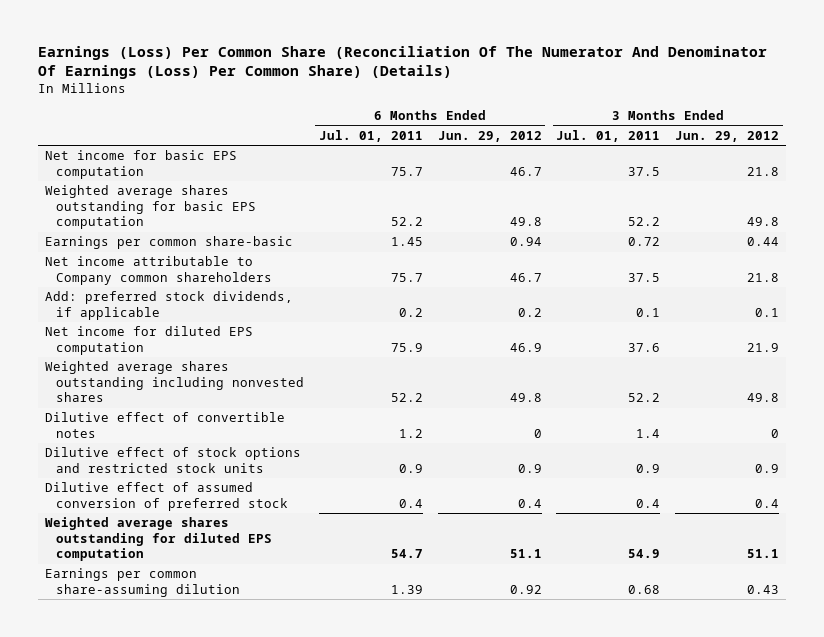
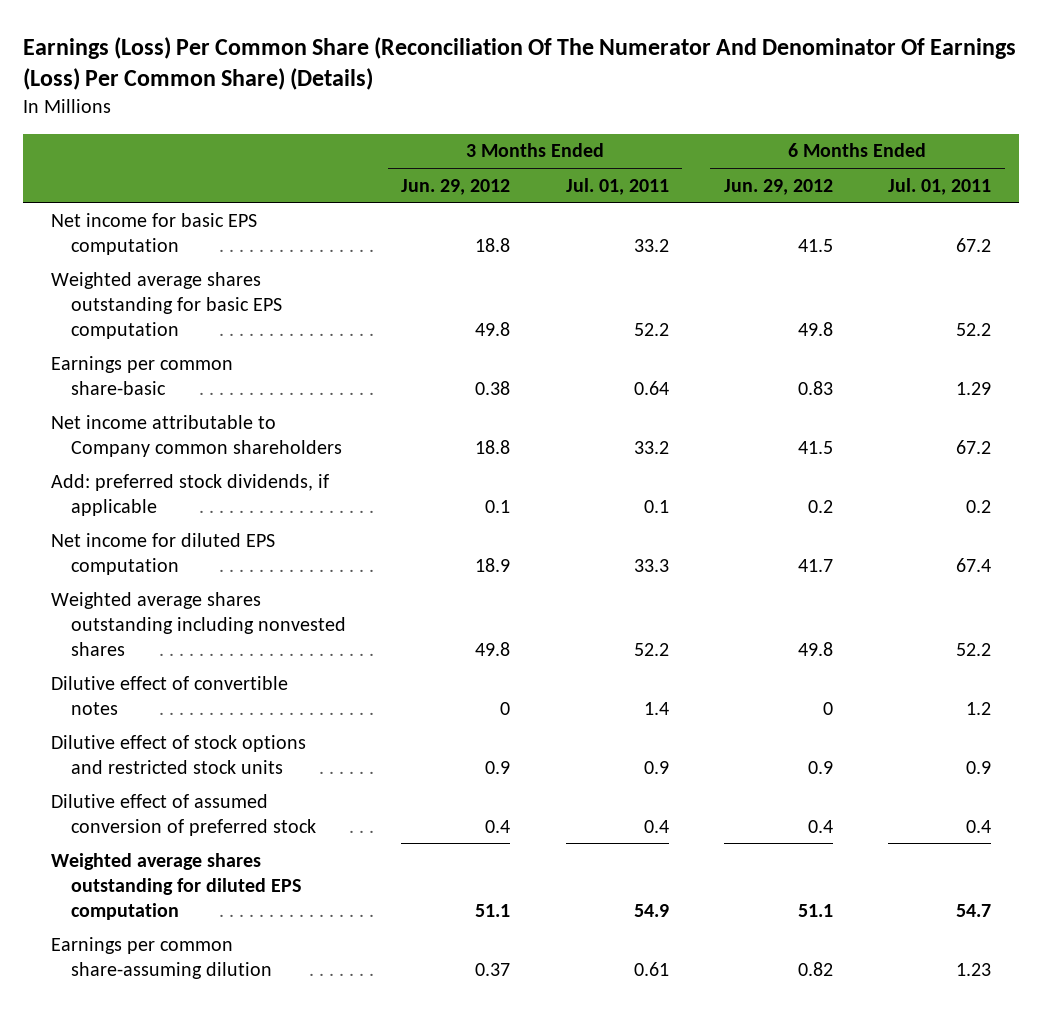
[391,166,424,176] 75.7 -> [955,237,991,252] 67.2
[509,166,542,176] 46.7 -> [797,238,833,252] 41.5
[628,166,661,176] 37.5 -> [633,238,669,252] 33.2
[746,166,779,176] 21.8 -> [475,237,511,252] 18.8
[391,237,424,247] 1.45 -> [955,381,991,395] 1.29
[509,237,542,247] 0.94 -> [797,380,833,395] 0.83
[628,237,661,247] 0.72 -> [633,380,669,395] 0.64
[746,237,779,247] 0.44 -> [475,380,511,395] 0.38
[391,272,424,282] 75.7 -> [955,439,991,454] 67.2
[509,272,542,282] 46.7 -> [797,440,833,454] 41.5
[628,272,661,282] 37.5 -> [633,440,669,454] 33.2
[746,272,779,282] 21.8 -> [475,439,511,454] 18.8
[391,342,424,352] 75.9 -> [955,557,991,572] 67.4
[509,342,542,352] 46.9 -> [797,558,833,572] 41.7
[628,342,661,352] 37.6 -> [633,558,669,572] 33.3
[746,342,779,352] 21.9 -> [475,557,511,572] 18.9
[391,584,424,594] 1.39 -> [955,962,991,976] 1.23
[509,584,542,594] 0.92 -> [797,961,833,976] 0.82
[628,584,661,594] 0.68 -> [633,961,669,976] 0.61
[746,584,779,594] 0.43 -> [475,962,511,976] 0.37

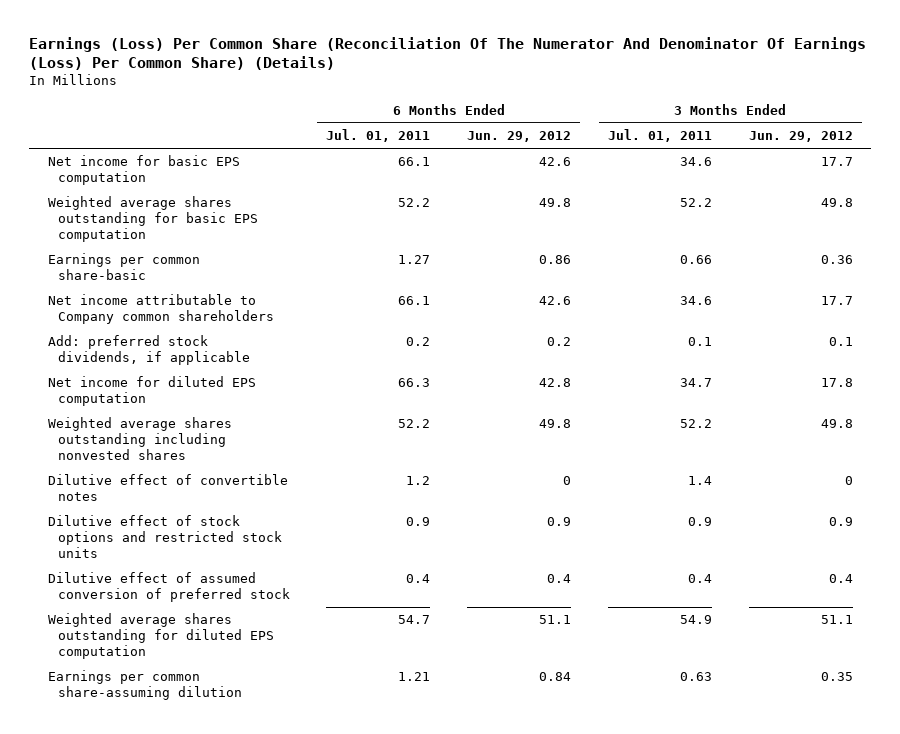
[475,237,511,252] 18.8 -> [820,157,853,167] 17.7
[633,238,669,252] 33.2 -> [679,157,712,167] 34.6
[797,238,833,252] 41.5 -> [539,157,572,167] 42.6
[955,237,991,252] 67.2 -> [398,157,431,167] 66.1
[475,380,511,395] 0.38 -> [820,255,853,265] 0.36
[633,380,669,395] 0.64 -> [679,255,712,265] 0.66
[797,380,833,395] 0.83 -> [539,255,572,265] 0.86
[955,381,991,395] 1.29 -> [398,255,431,265] 1.27
[475,439,511,454] 18.8 -> [820,296,853,306] 17.7
[633,440,669,454] 33.2 -> [679,296,712,306] 34.6
[797,440,833,454] 41.5 -> [539,296,572,306] 42.6
[955,439,991,454] 67.2 -> [398,296,431,306] 66.1
[475,557,511,572] 18.9 -> [820,378,853,388] 17.8
[633,558,669,572] 33.3 -> [679,378,712,388] 34.7
[797,558,833,572] 41.7 -> [539,378,572,388] 42.8
[955,557,991,572] 67.4 -> [398,378,431,388] 66.3
[475,962,511,976] 0.37 -> [820,672,853,682] 0.35
[633,961,669,976] 0.61 -> [679,672,712,682] 0.63
[797,961,833,976] 0.82 -> [539,672,572,682] 0.84
[955,962,991,976] 1.23 -> [398,672,431,682] 1.21

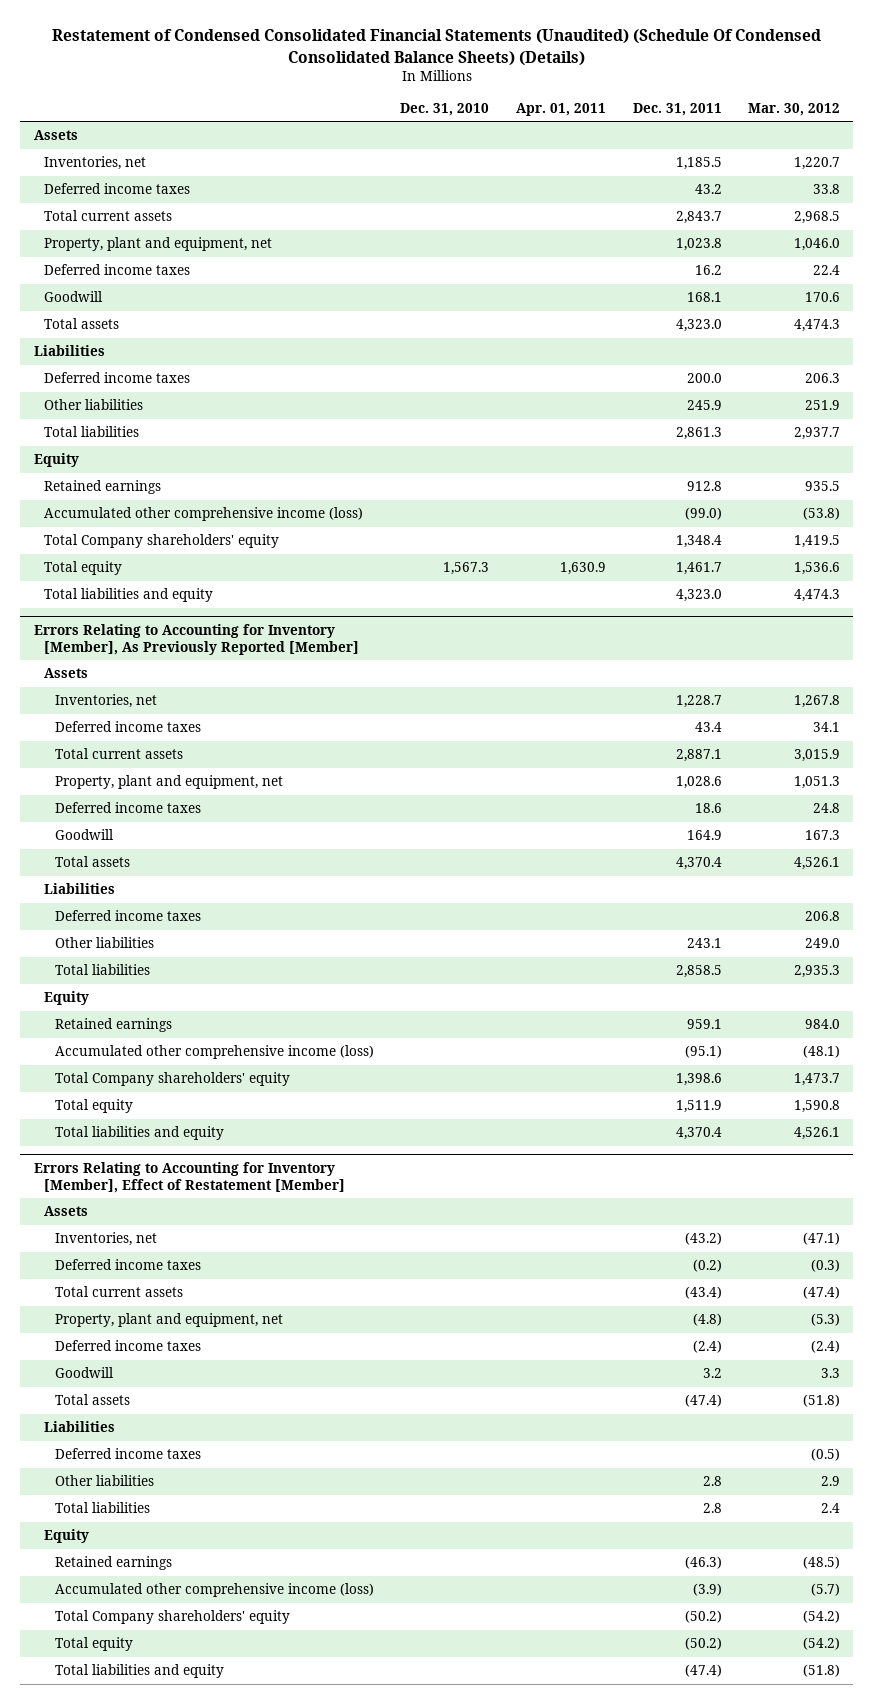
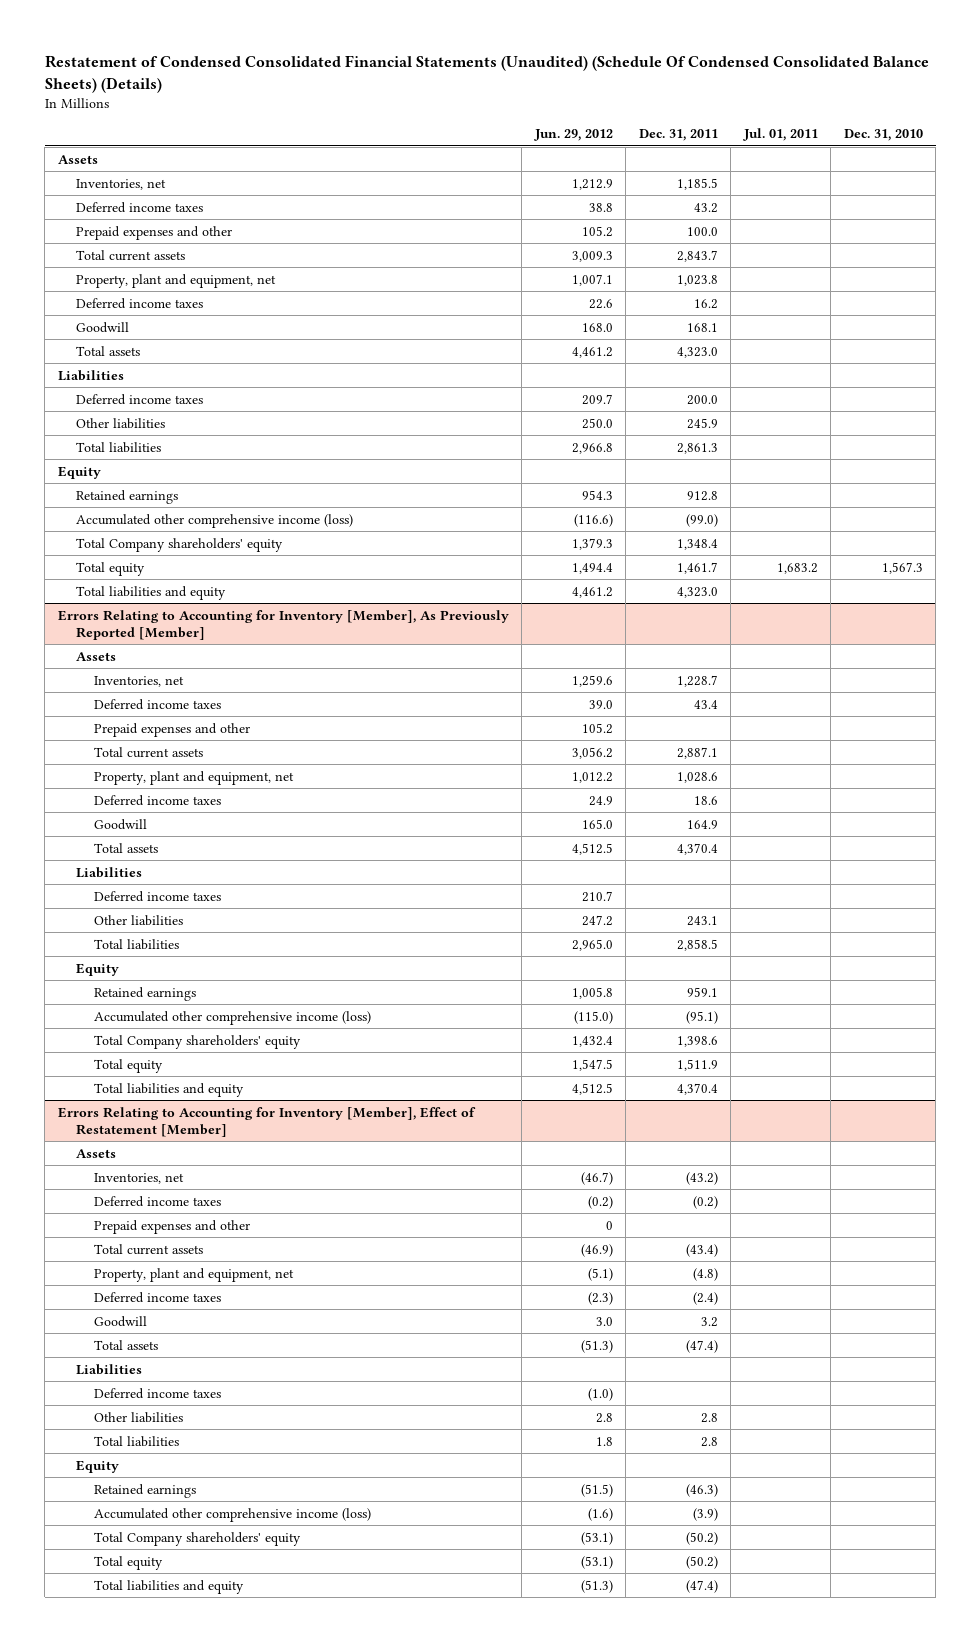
[515,102,606,116] Apr. 01, 2011 -> none
[748,102,841,116] Mar. 30, 2012 -> none
none -> [533,129,613,142] Jun. 29, 2012
none -> [742,128,818,142] Jul. 01, 2011
none -> [75,225,232,240] Prepaid expenses and other
none -> [94,722,251,737] Prepaid expenses and other
none -> [94,1219,251,1234] Prepaid expenses and other

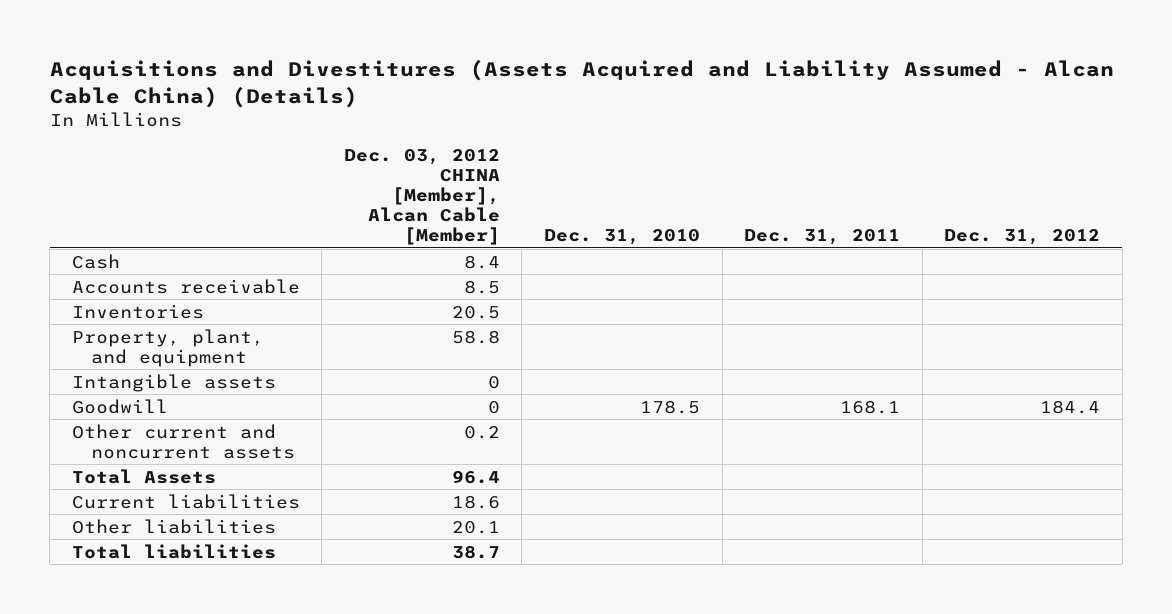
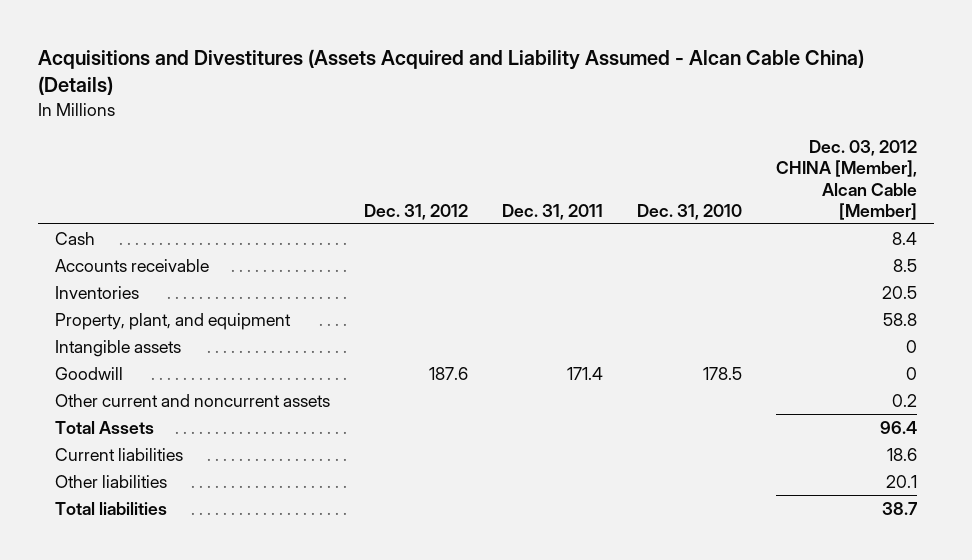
[840,399,901,414] 168.1 -> [567,366,604,380] 171.4
[1040,399,1101,414] 184.4 -> [429,366,469,380] 187.6

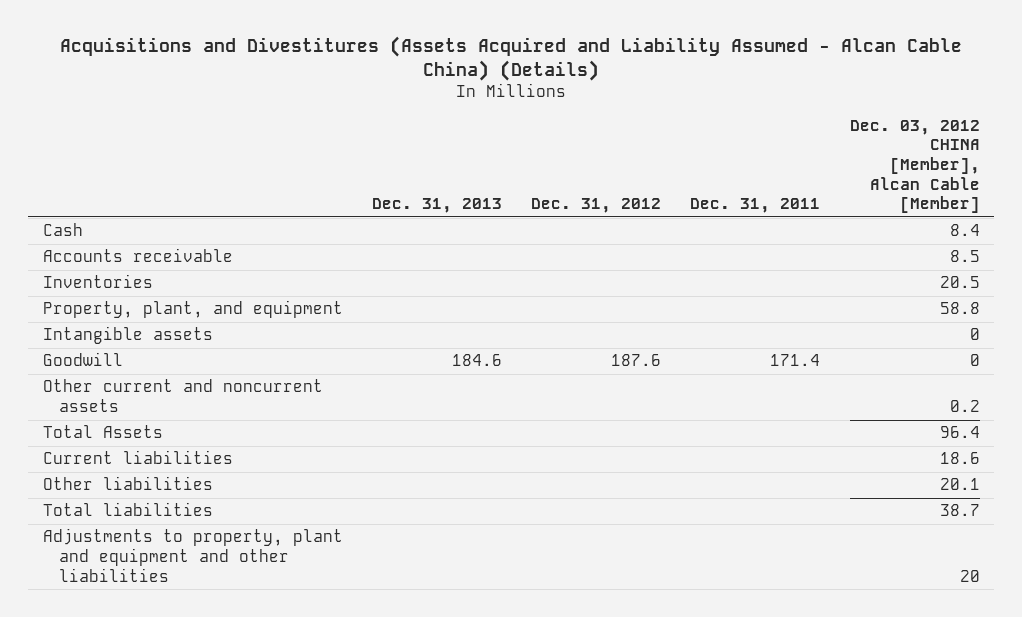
[637,204,743,221] Dec. 31, 2010 -> none
none -> [371,198,502,214] Dec. 31, 2013
none -> [42,528,343,582] Adjustments to property, plant and equipment and other liabilities

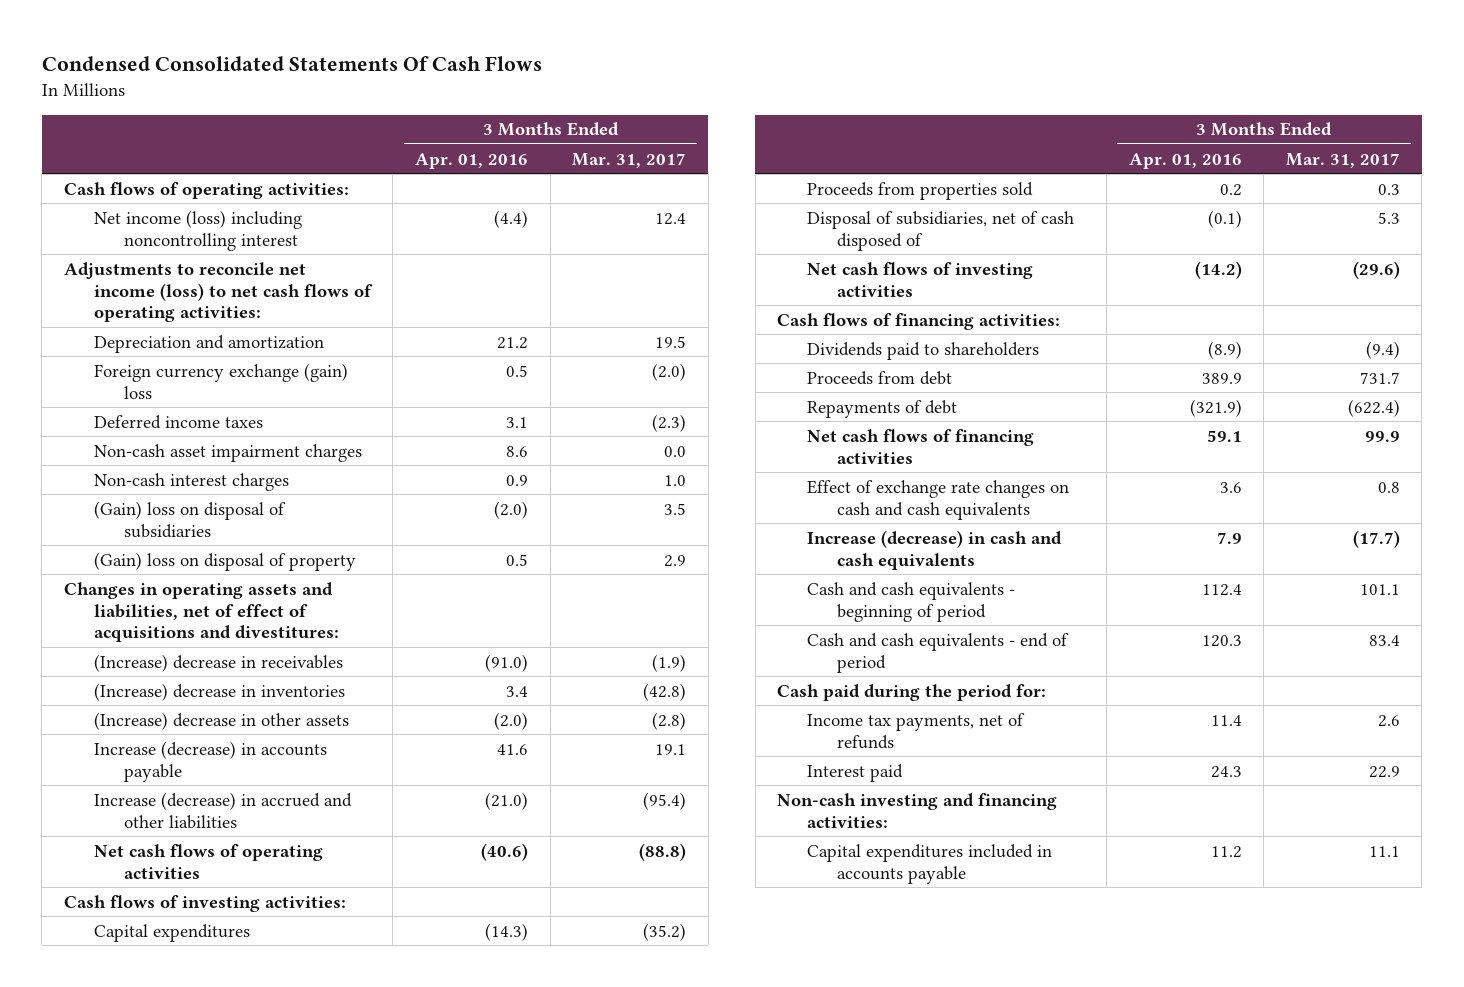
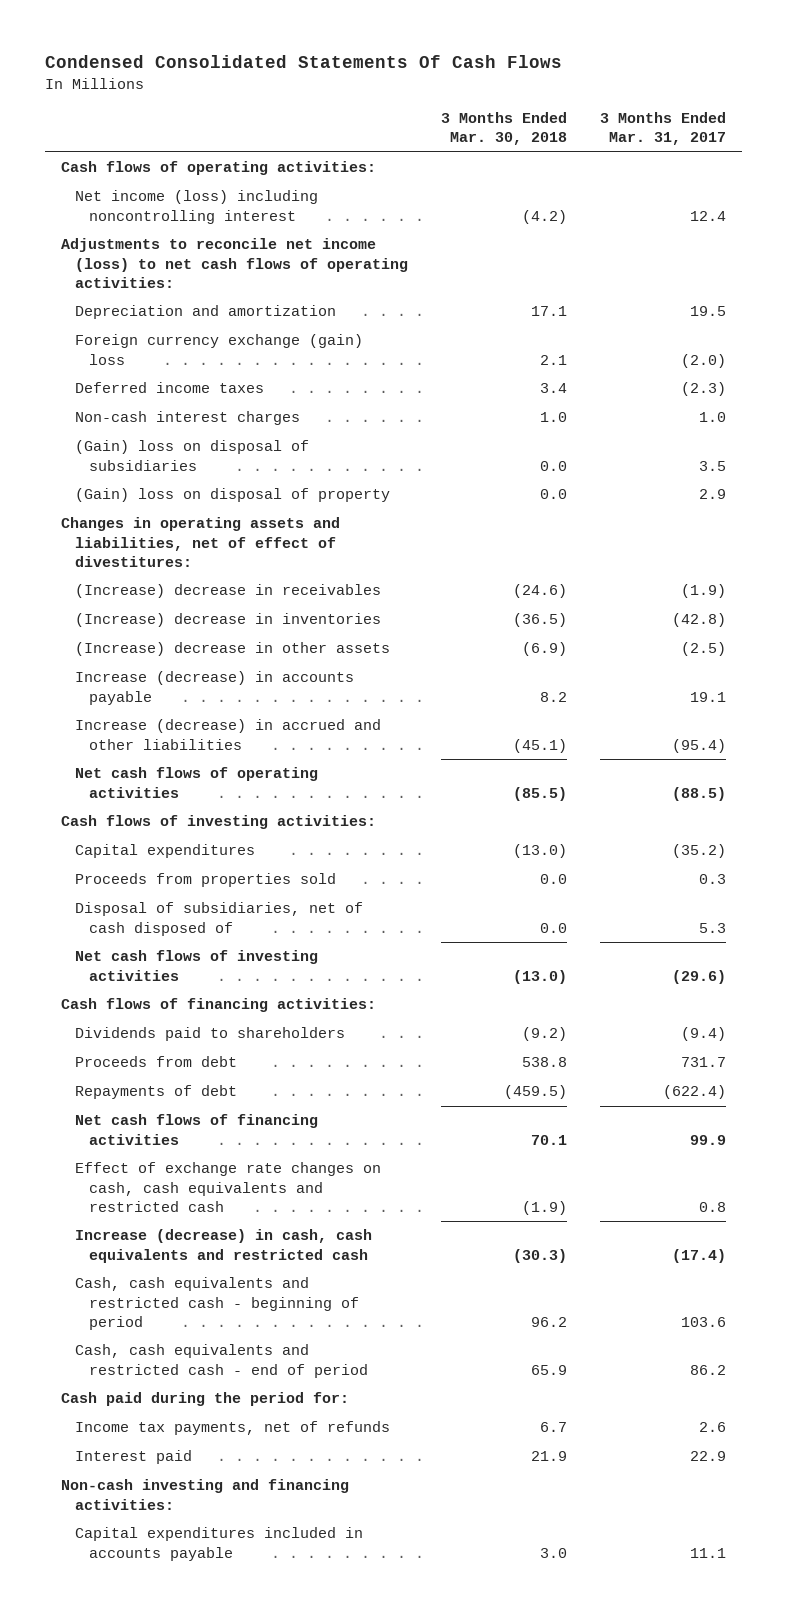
[415,152,529,169] Apr. 01, 2016 -> none
none -> [440,112,567,146] 3 Months Ended Mar. 30, 2018
[93,443,362,462] Non-cash asset impairment charges -> none
[63,581,339,643] Changes in operating assets and liabilities, net of effect of acquisitions and divestitures: -> [61,517,341,568] Changes in operating assets and liabilities, net of effect of divestitures:
[652,711,687,730] (2.8) -> [680,642,726,657] (2.5)
[639,842,687,861] (88.8) -> [671,786,726,801] (88.5)
[807,479,1070,520] Effect of exchange rate changes on cash and cash equivalents -> [74,1162,381,1213] Effect of exchange rate changes on cash, cash equivalents and restricted cash
[807,529,1063,570] Increase (decrease) in cash and cash equivalents -> [74,1229,372,1263] Increase (decrease) in cash, cash equivalents and restricted cash
[1352,529,1400,548] (17.7) -> [671,1248,726,1263] (17.4)
[807,581,1016,622] Cash and cash equivalents - beginning of period -> [74,1277,359,1331] Cash, cash equivalents and restricted cash - beginning of period
[1359,583,1400,595] 101.1 -> [680,1317,726,1328] 103.6
[807,632,1070,673] Cash and cash equivalents - end of period -> [74,1344,368,1378] Cash, cash equivalents and restricted cash - end of period
[1368,634,1400,646] 83.4 -> [689,1364,726,1375] 86.2

